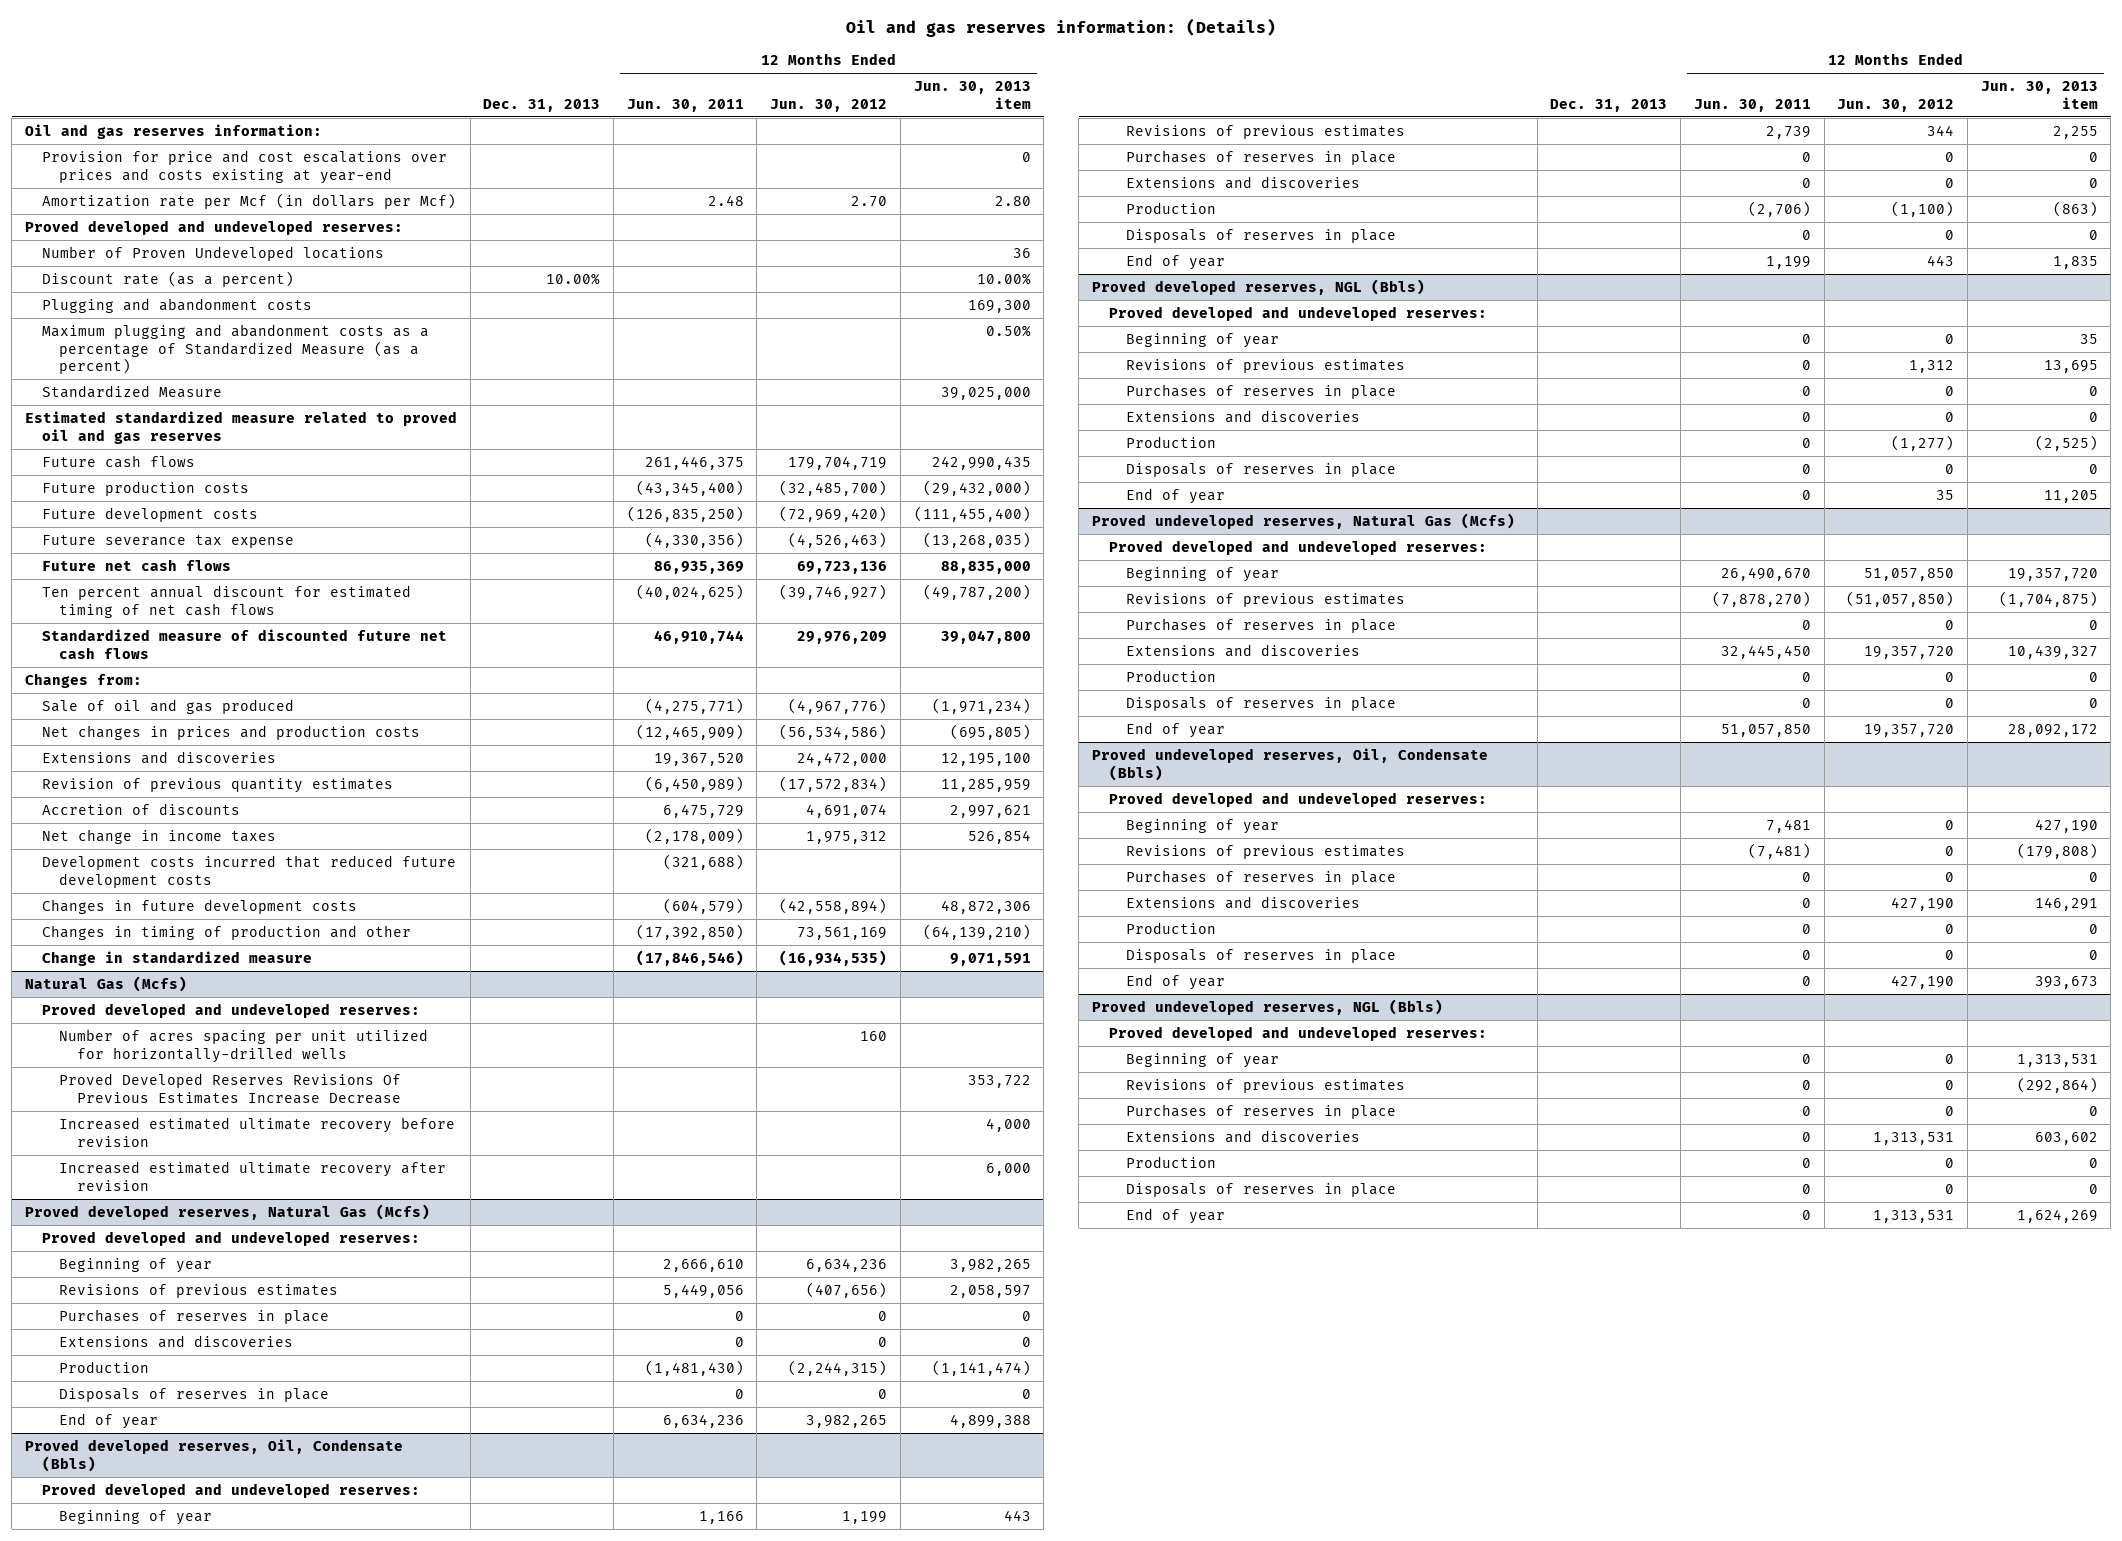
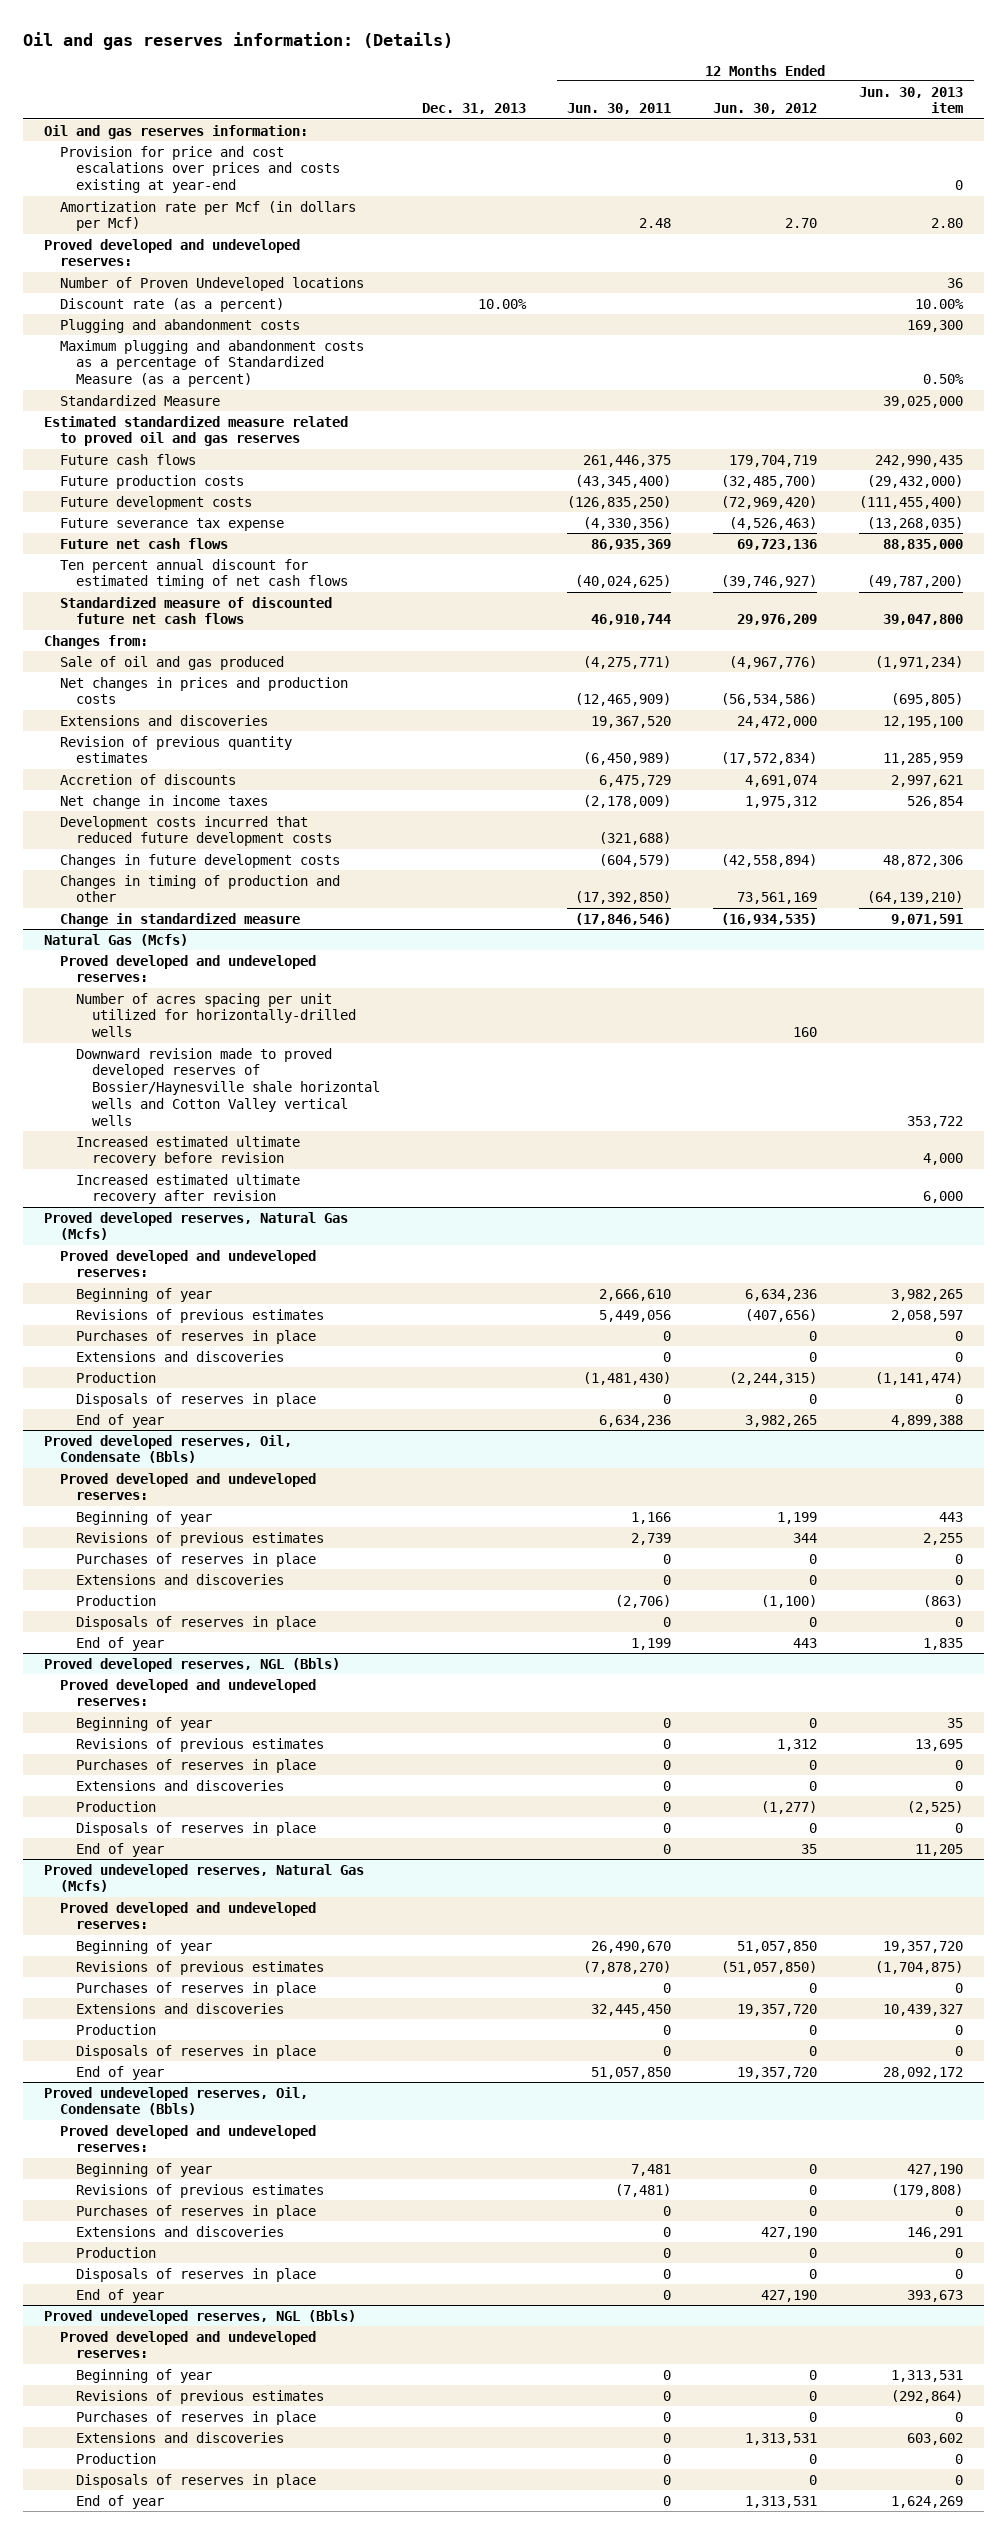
[59,1072,402,1104] Proved Developed Reserves Revisions Of Previous Estimates Increase Decrease -> [75,1047,380,1126] Downward revision made to proved developed reserves of Bossier/Haynesville shale horizontal wells and Cotton Valley vertical wells

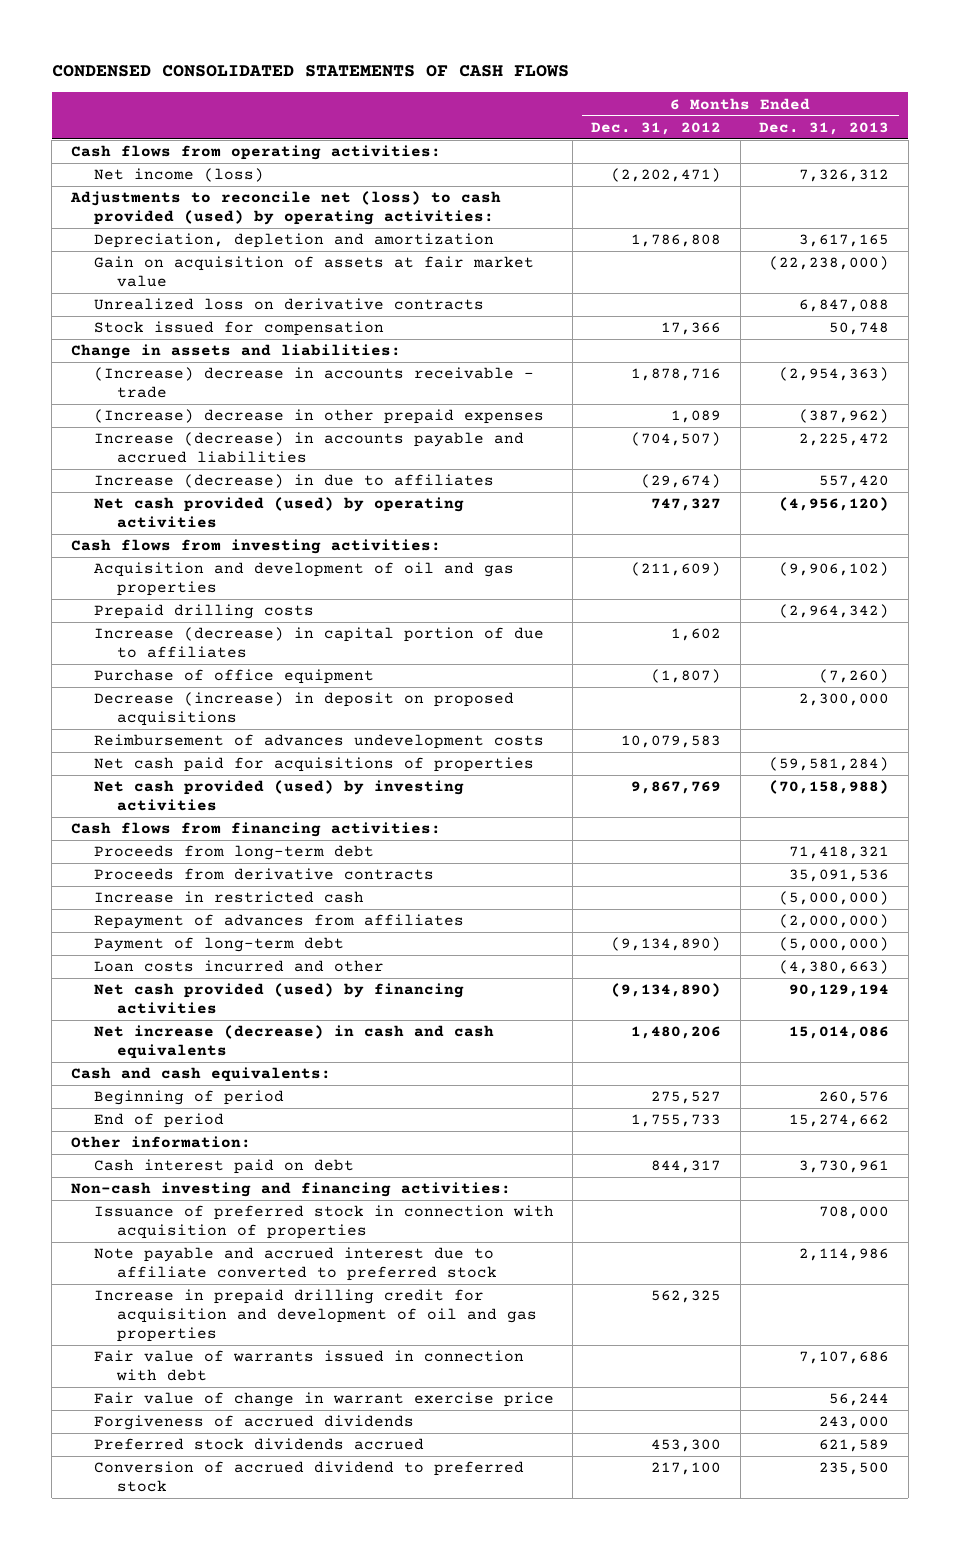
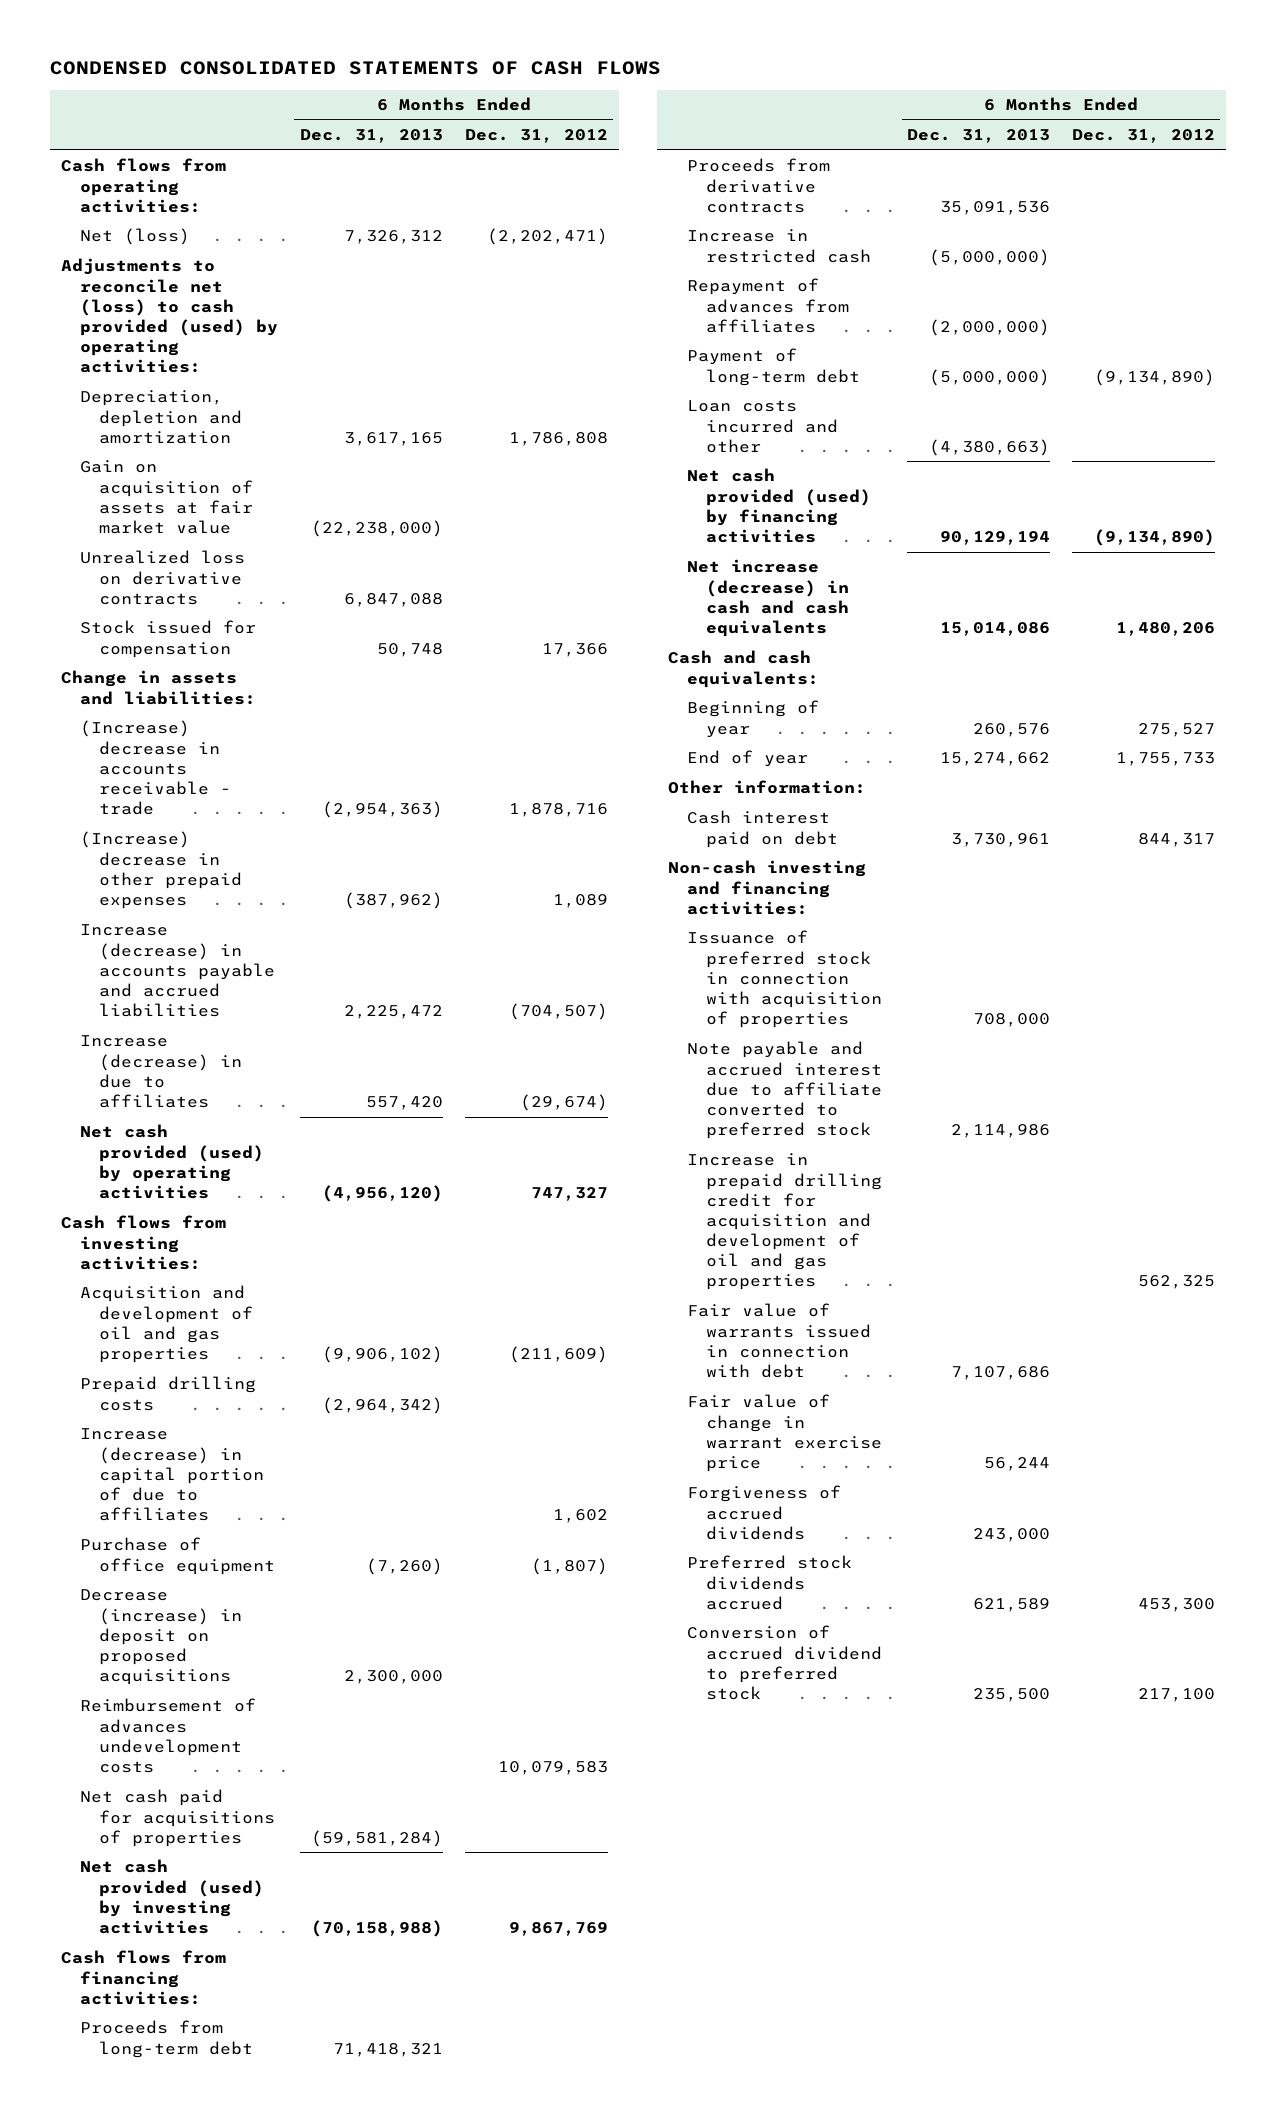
[93,168,264,183] Net income (loss) -> [79,228,190,246] Net (loss)
[93,1090,284,1106] Beginning of period -> [687,700,820,738] Beginning of year
[93,1113,224,1129] End of period -> [687,750,809,768] End of year

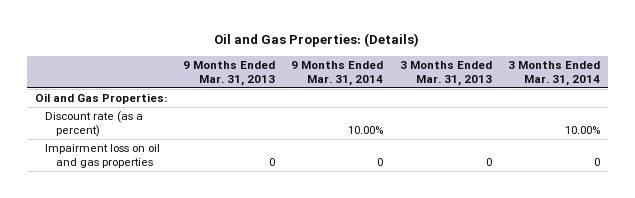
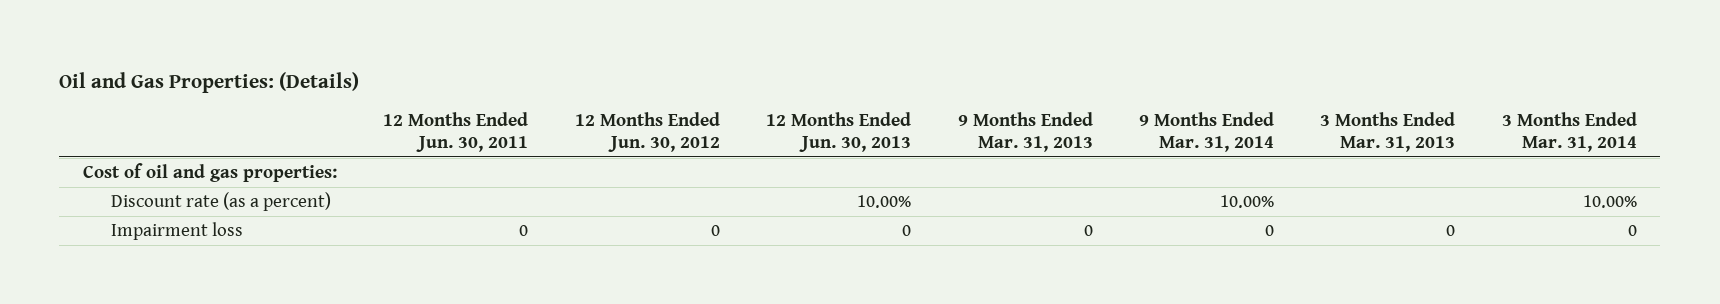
none -> [383,112,529,152] 12 Months Ended Jun. 30, 2011
none -> [574,112,720,152] 12 Months Ended Jun. 30, 2012
none -> [766,112,912,152] 12 Months Ended Jun. 30, 2013
[34,92,167,104] Oil and Gas Properties: -> [82,163,337,183] Cost of oil and gas properties:
[45,143,161,169] Impairment loss on oil and gas properties -> [111,222,244,241] Impairment loss

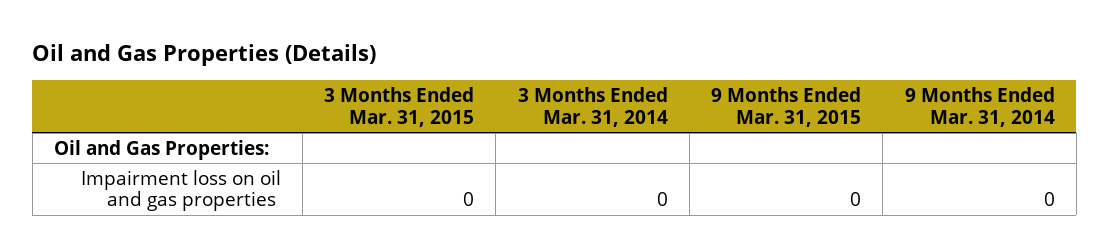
[59,71,360,93] Oil and Gas Properties: (Details) -> [32,44,377,67] Oil and Gas Properties (Details)
[383,112,529,152] 12 Months Ended Jun. 30, 2011 -> none
[574,112,720,152] 12 Months Ended Jun. 30, 2012 -> none
[766,112,912,152] 12 Months Ended Jun. 30, 2013 -> none
[957,112,1093,152] 9 Months Ended Mar. 31, 2013 -> none
[1320,112,1456,152] 3 Months Ended Mar. 31, 2013 -> none
none -> [324,86,475,127] 3 Months Ended Mar. 31, 2015
none -> [711,86,862,127] 9 Months Ended Mar. 31, 2015
[111,192,332,212] Discount rate (as a percent) -> none
[82,163,337,183] Cost of oil and gas properties: -> [54,139,270,160] Oil and Gas Properties:
[111,222,244,241] Impairment loss -> [80,169,281,212] Impairment loss on oil and gas properties

